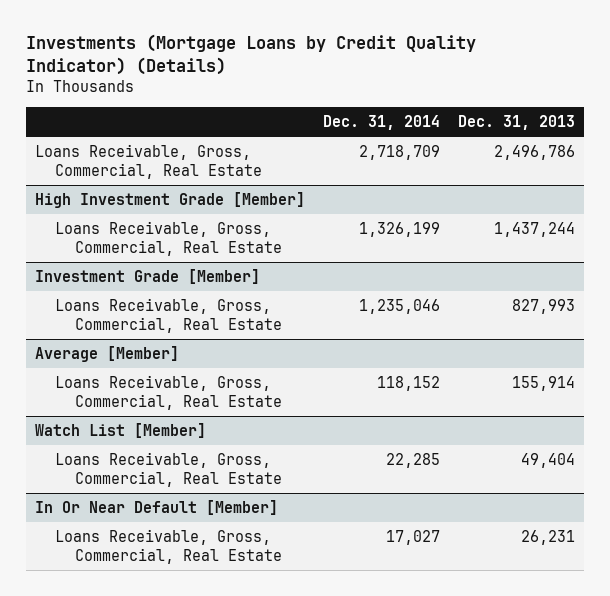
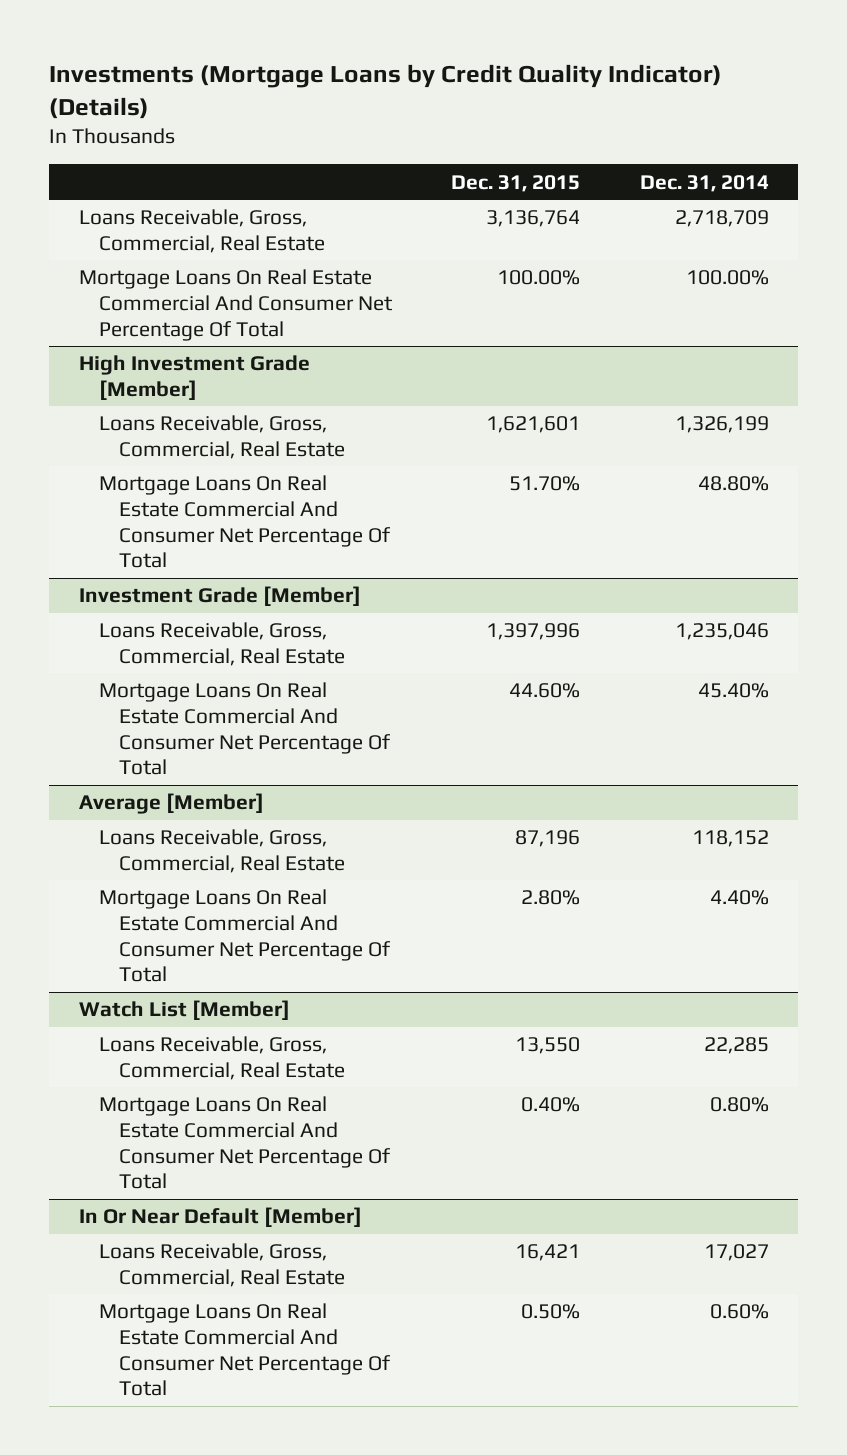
[457,115,575,131] Dec. 31, 2013 -> none
none -> [451,174,581,192] Dec. 31, 2015
none -> [78,269,394,341] Mortgage Loans On Real Estate Commercial And Consumer Net Percentage Of Total
none -> [99,475,392,569] Mortgage Loans On Real Estate Commercial And Consumer Net Percentage Of Total
none -> [99,682,392,776] Mortgage Loans On Real Estate Commercial And Consumer Net Percentage Of Total
none -> [99,889,392,983] Mortgage Loans On Real Estate Commercial And Consumer Net Percentage Of Total
none -> [99,1096,392,1190] Mortgage Loans On Real Estate Commercial And Consumer Net Percentage Of Total
none -> [99,1303,392,1397] Mortgage Loans On Real Estate Commercial And Consumer Net Percentage Of Total

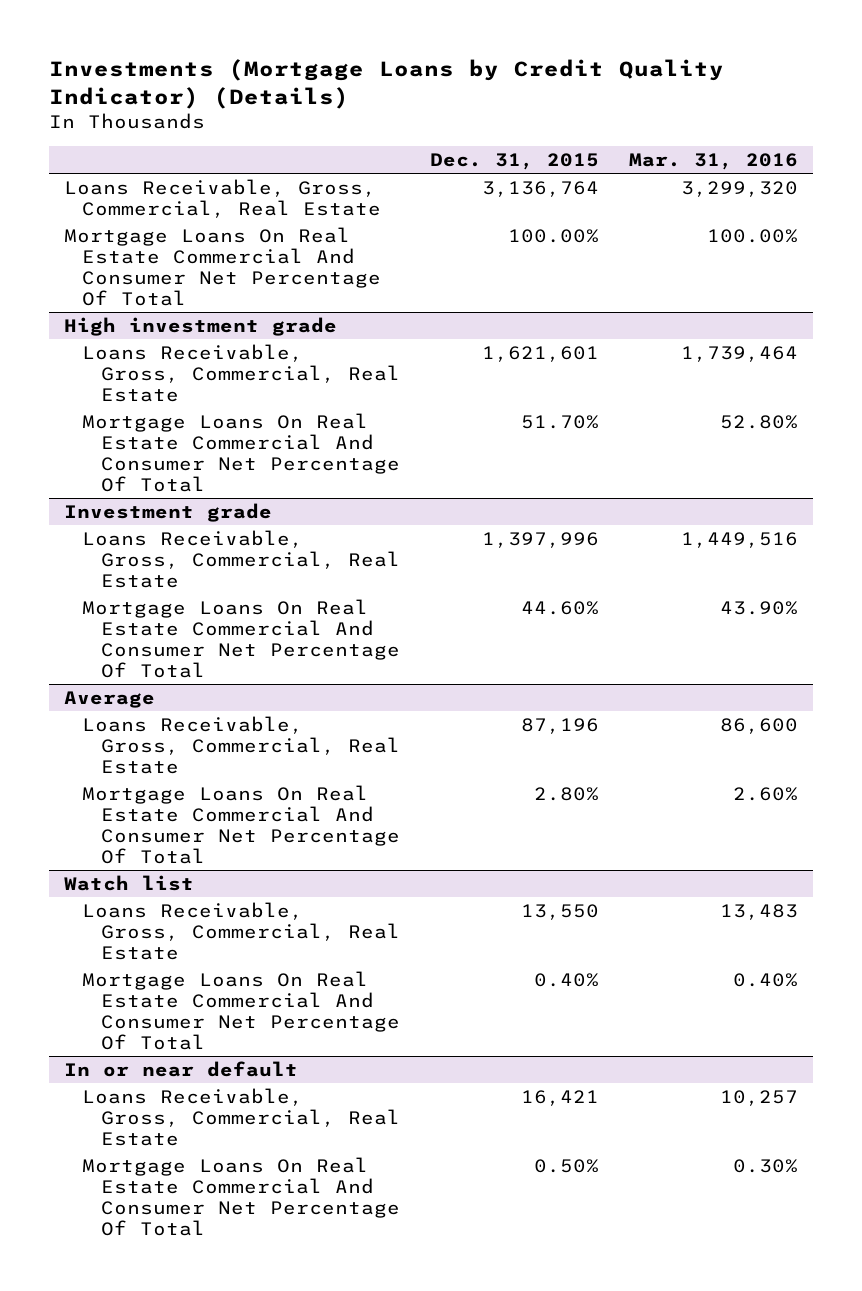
[639,174,769,192] Dec. 31, 2014 -> none
none -> [628,152,798,170] Mar. 31, 2016
[78,355,310,400] High Investment Grade [Member] -> [63,316,337,336] High investment grade
[78,586,361,607] Investment Grade [Member] -> [63,502,272,522] Investment grade
[78,793,264,815] Average [Member] -> [63,690,155,708] Average
[78,1000,290,1021] Watch List [Member] -> [63,874,194,891] Watch list
[78,1207,362,1228] In Or Near Default [Member] -> [63,1060,298,1077] In or near default

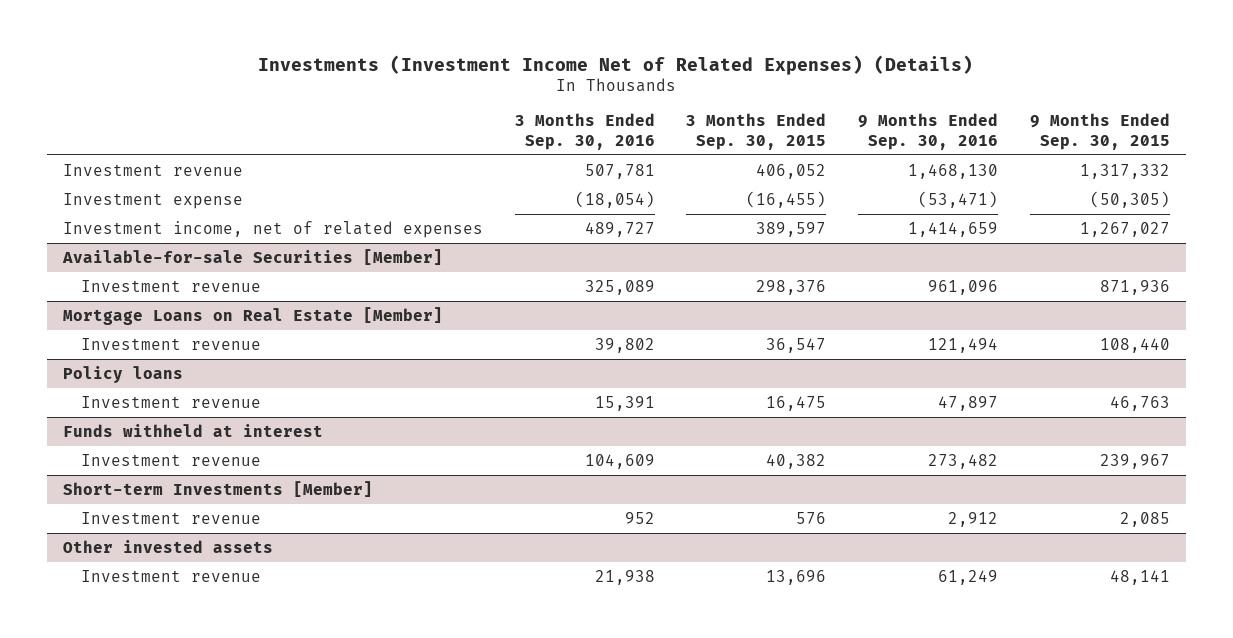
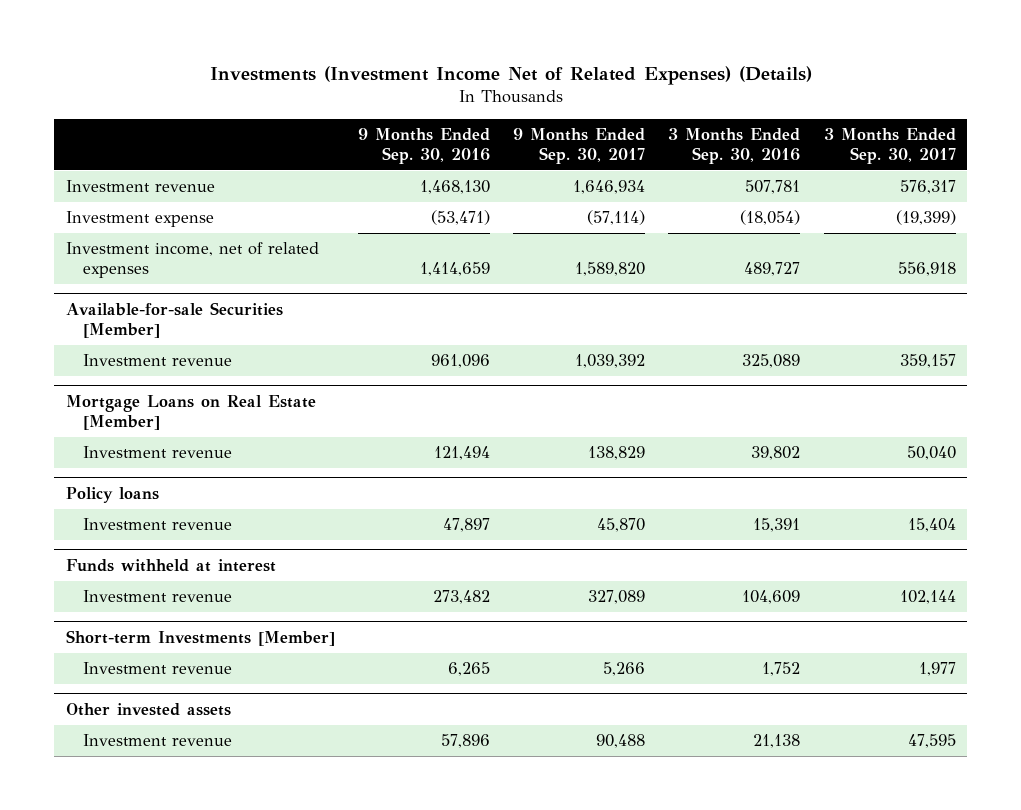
[686,113,827,150] 3 Months Ended Sep. 30, 2015 -> none
[1029,113,1170,150] 9 Months Ended Sep. 30, 2015 -> none
none -> [513,128,646,164] 9 Months Ended Sep. 30, 2017
none -> [823,128,956,164] 3 Months Ended Sep. 30, 2017
[624,511,655,524] 952 -> [762,662,801,677] 1,752
[948,511,999,527] 2,912 -> [447,662,490,677] 6,265
[594,569,655,585] 21,938 -> [753,734,801,749] 21,138
[938,569,999,585] 61,249 -> [440,734,490,749] 57,896

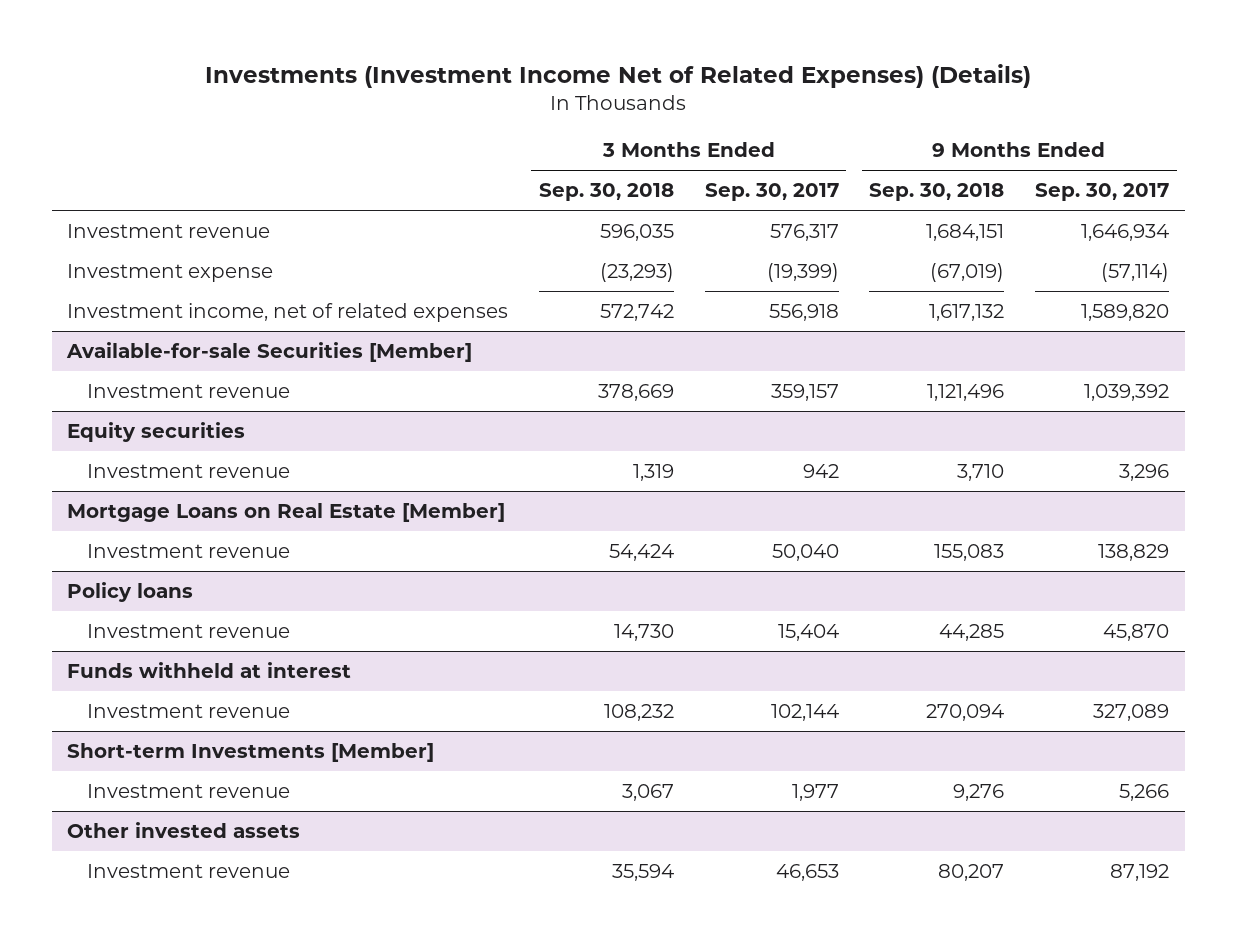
[357,128,490,164] 9 Months Ended Sep. 30, 2016 -> none
[668,128,801,164] 3 Months Ended Sep. 30, 2016 -> none
none -> [538,183,674,202] Sep. 30, 2018
none -> [869,183,1005,202] Sep. 30, 2018
none -> [67,422,246,443] Equity securities
none -> [87,464,291,479] Investment revenue
[596,734,646,749] 90,488 -> [1110,864,1170,882] 87,192
[907,734,956,749] 47,595 -> [775,864,839,882] 46,653

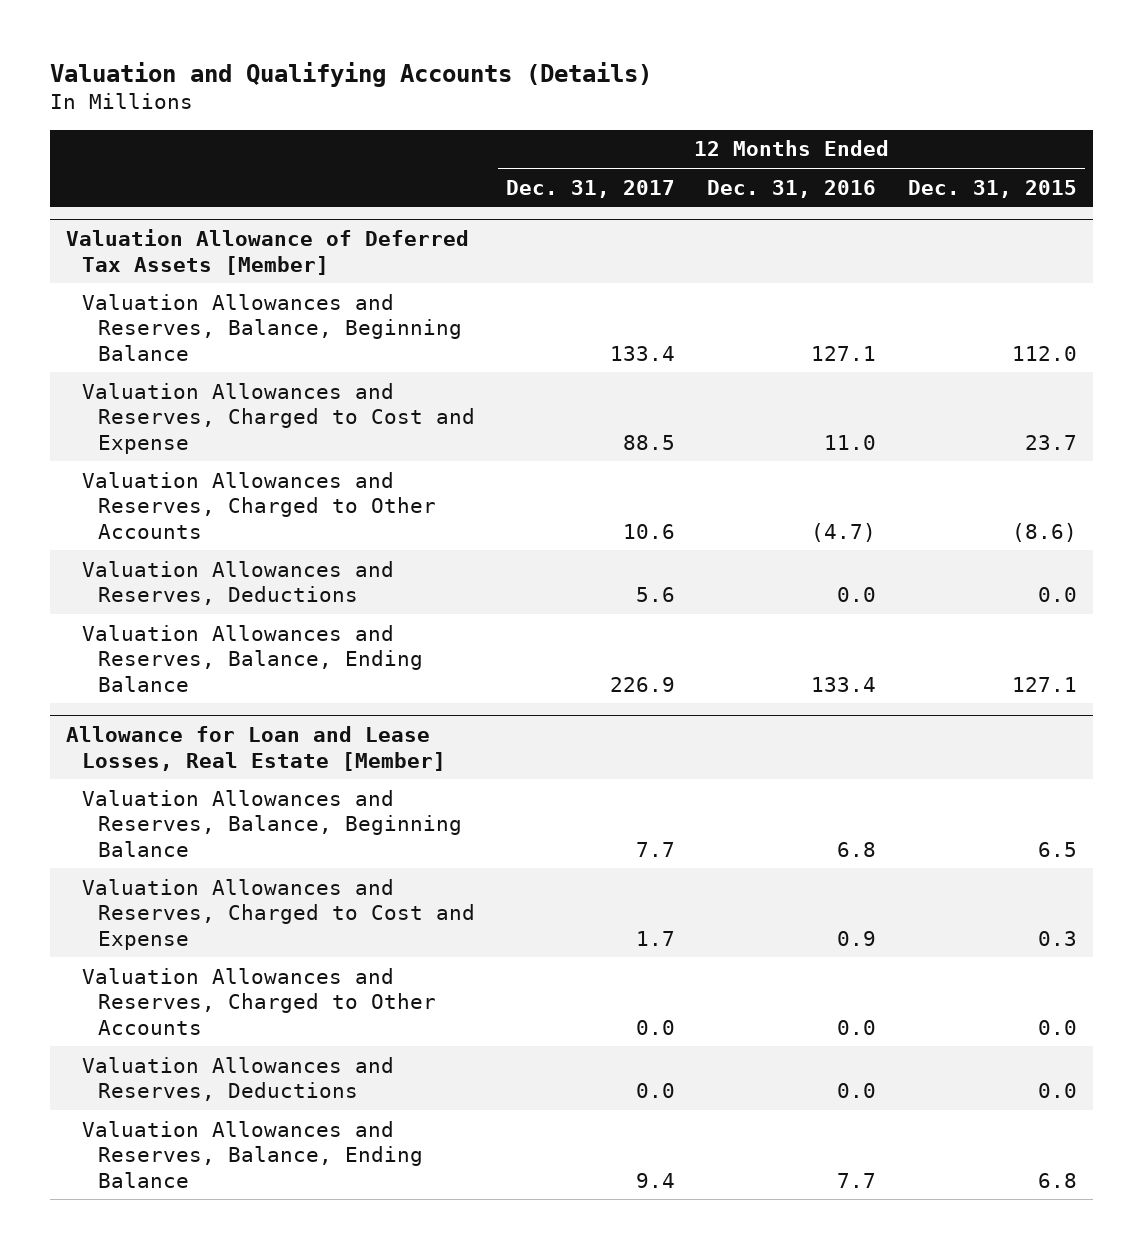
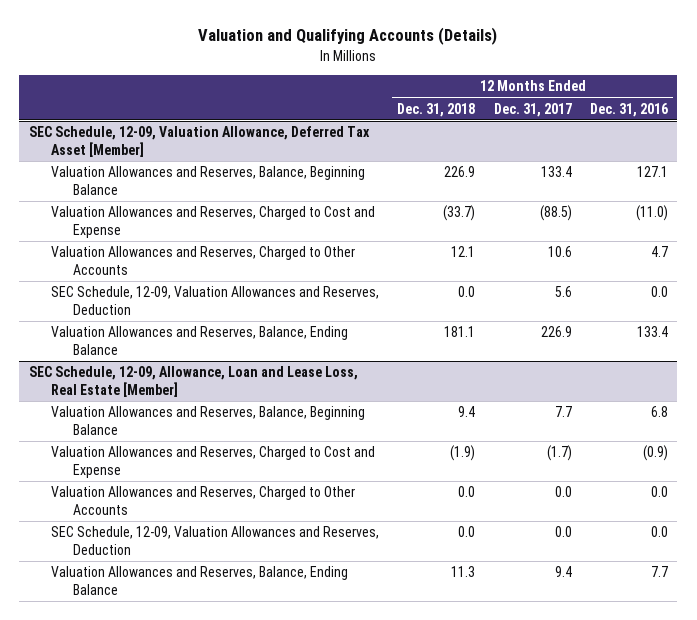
[907,179,1077,198] Dec. 31, 2015 -> none
none -> [397,102,476,117] Dec. 31, 2018
[66,229,470,275] Valuation Allowance of Deferred Tax Assets [Member] -> [28,126,370,157] SEC Schedule, 12-09, Valuation Allowance, Deferred Tax Asset [Member]
[623,434,676,450] 88.5 -> [539,205,572,222] (88.5)
[824,434,877,450] 11.0 -> [636,205,669,222] (11.0)
[811,522,877,542] (4.7) -> [651,246,669,258] 4.7
[81,560,394,606] Valuation Allowances and Reserves, Deductions -> [50,286,379,315] SEC Schedule, 12-09, Valuation Allowances and Reserves, Deduction
[66,726,446,771] Allowance for Loan and Lease Losses, Real Estate [Member] -> [28,366,358,397] SEC Schedule, 12-09, Allowance, Loan and Lease Loss, Real Estate [Member]
[636,930,676,946] 1.7 -> [546,445,572,462] (1.7)
[837,930,877,946] 0.9 -> [643,445,669,462] (0.9)
[81,1056,394,1102] Valuation Allowances and Reserves, Deductions -> [50,526,379,555] SEC Schedule, 12-09, Valuation Allowances and Reserves, Deduction

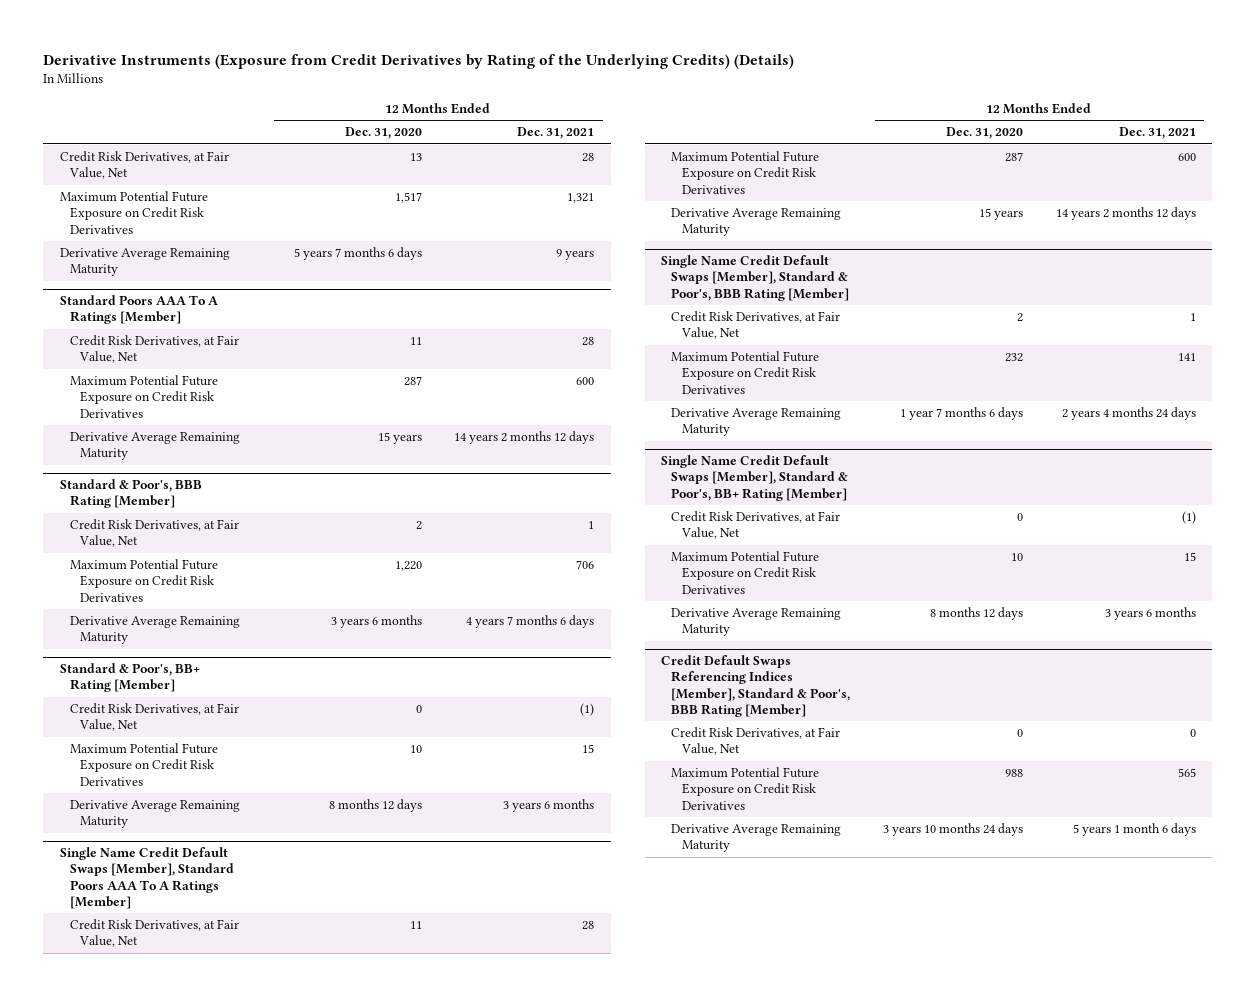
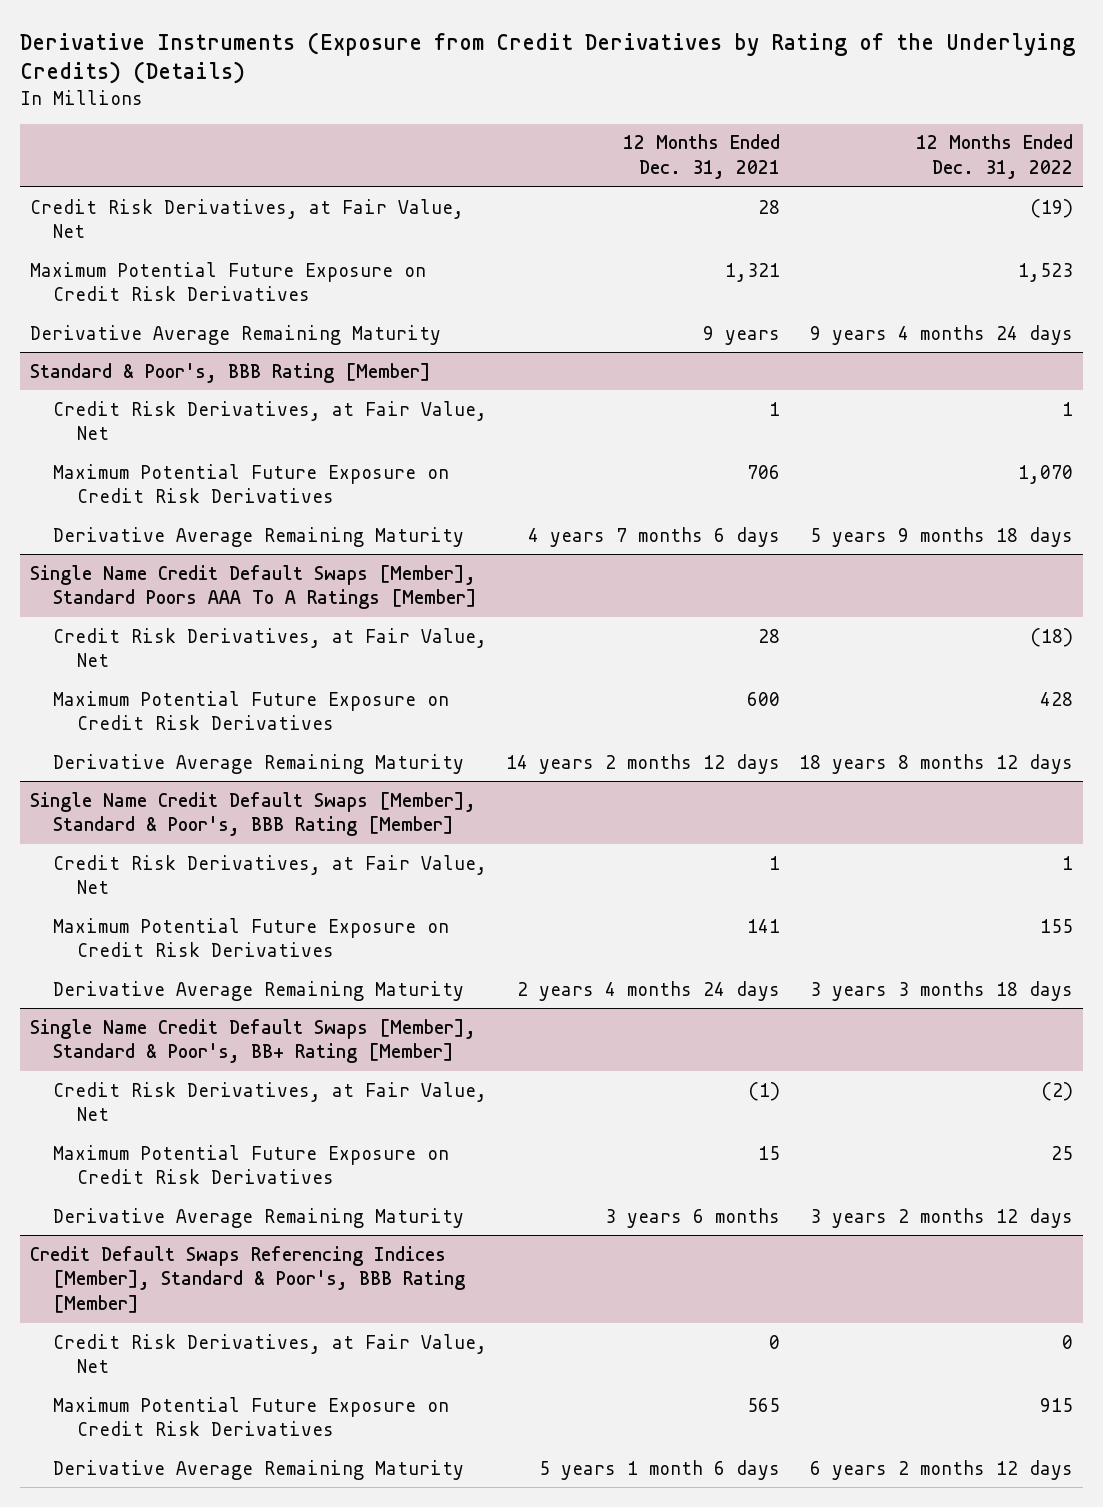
[344,127,422,140] Dec. 31, 2020 -> none
none -> [916,134,1074,179] 12 Months Ended Dec. 31, 2022
[59,295,218,325] Standard Poors AAA To A Ratings [Member] -> none
[70,335,240,364] Credit Risk Derivatives, at Fair Value, Net -> none
[70,375,219,418] Maximum Potential Future Exposure on Credit Risk Derivatives -> none
[70,432,241,461] Derivative Average Remaining Maturity -> none
[59,663,200,693] Standard & Poor's, BB+ Rating [Member] -> none
[70,703,240,732] Credit Risk Derivatives, at Fair Value, Net -> none
[70,743,219,786] Maximum Potential Future Exposure on Credit Risk Derivatives -> none
[70,800,241,829] Derivative Average Remaining Maturity -> none

